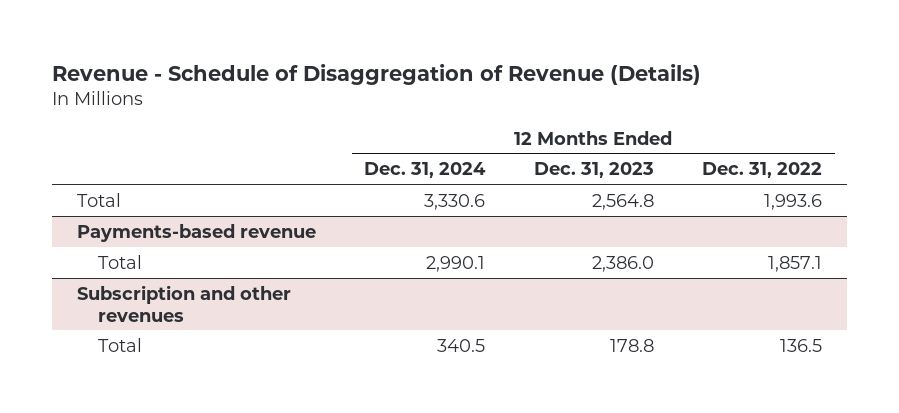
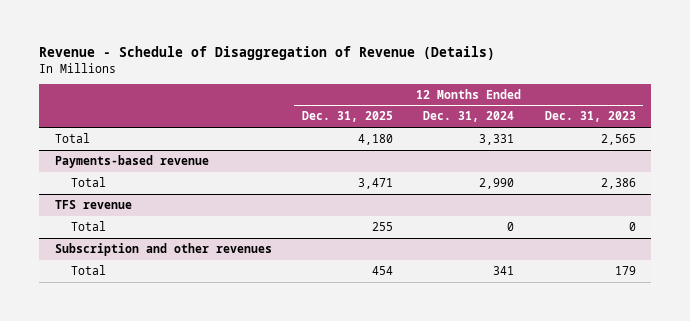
[702,162,823,179] Dec. 31, 2022 -> none
none -> [301,111,393,123] Dec. 31, 2025
[424,193,486,210] 3,330.6 -> [479,133,515,145] 3,331
[591,193,654,210] 2,564.8 -> [600,133,636,145] 2,565
[426,255,486,272] 2,990.1 -> [479,177,515,189] 2,990
[591,255,654,272] 2,386.0 -> [600,177,636,189] 2,386
none -> [54,199,132,209] TFS revenue
none -> [71,220,107,231] Total
[437,338,486,352] 340.5 -> [493,265,515,275] 341
[609,338,654,352] 178.8 -> [614,265,636,275] 179

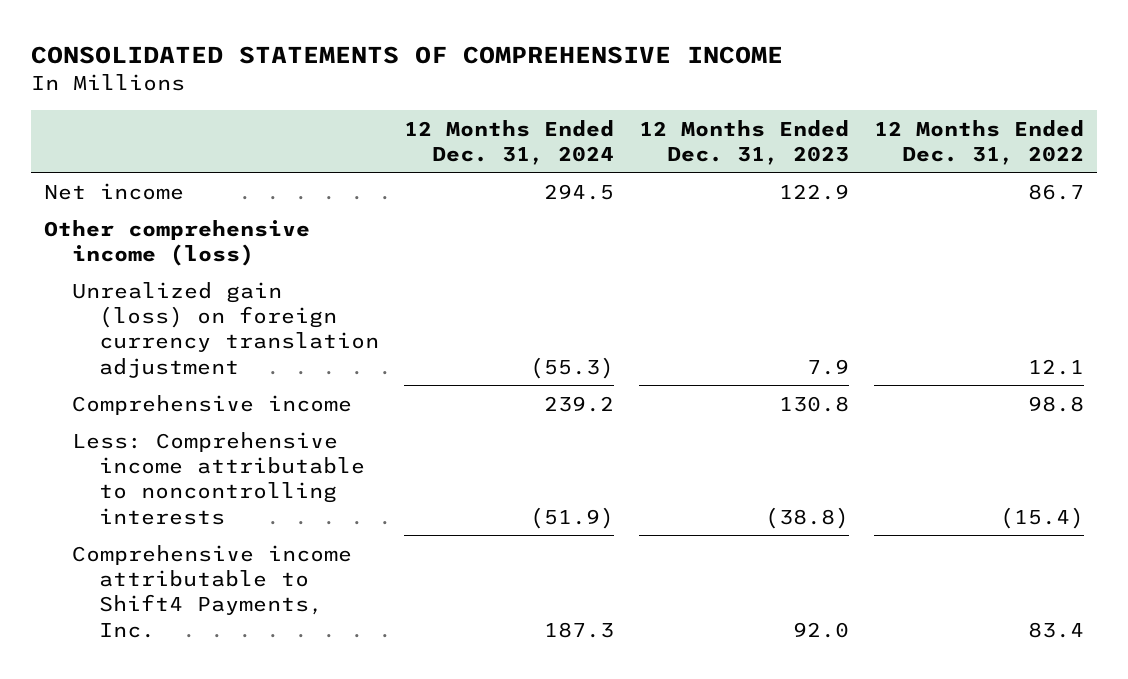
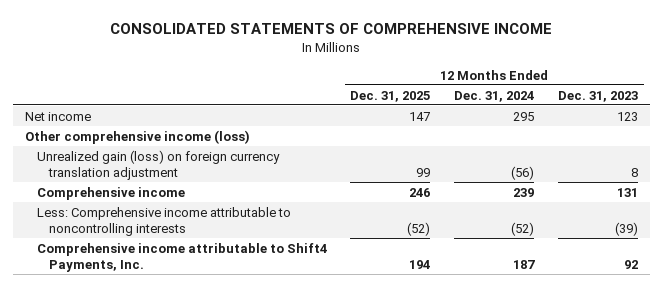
[874,119,1085,165] 12 Months Ended Dec. 31, 2022 -> none
none -> [350,90,431,102] Dec. 31, 2025
[544,183,615,200] 294.5 -> [513,111,535,121] 295
[779,183,850,200] 122.9 -> [616,111,638,121] 123
[530,356,615,379] (55.3) -> [511,165,535,180] (56)
[807,358,850,375] 7.9 -> [630,167,638,177] 8
[544,395,615,412] 239.2 -> [513,187,535,197] 239
[779,395,850,412] 130.8 -> [616,187,638,197] 131
[530,506,615,529] (51.9) -> [511,221,535,236] (52)
[765,506,850,529] (38.8) -> [614,221,638,236] (39)
[544,621,615,638] 187.3 -> [513,259,536,269] 187
[793,621,850,638] 92.0 -> [623,259,638,269] 92

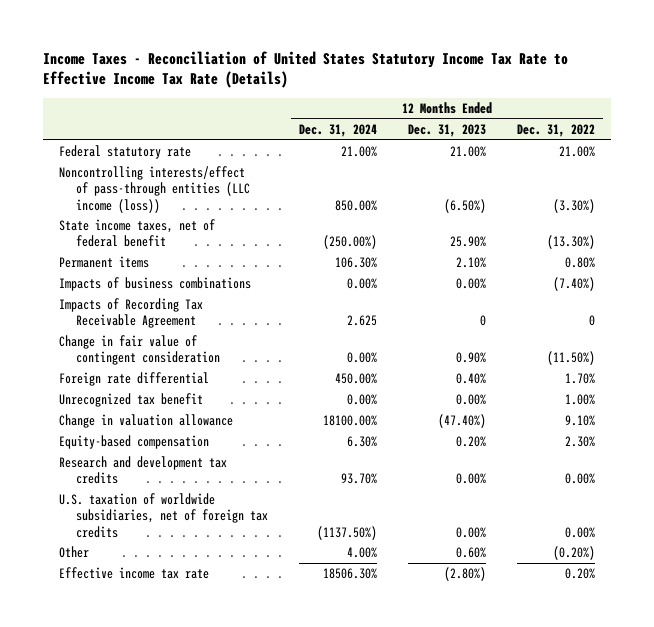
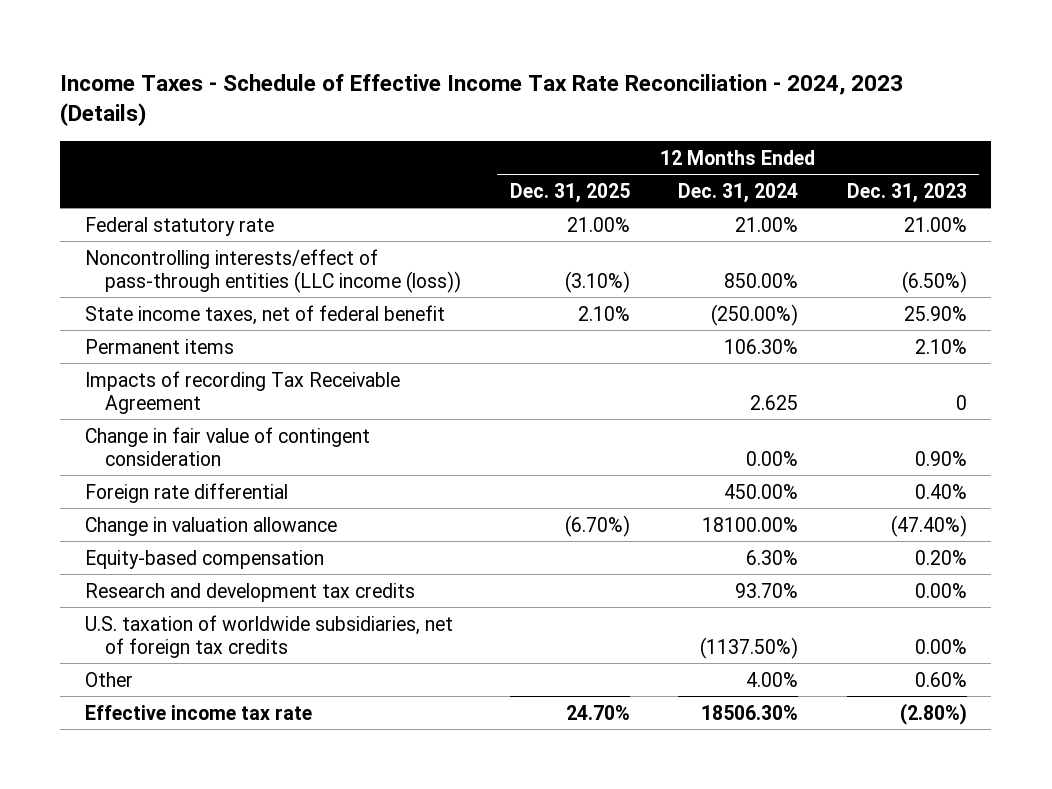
[42,50,568,89] Income Taxes - Reconciliation of United States Statutory Income Tax Rate to Effective Income Tax Rate (Details) -> [60,73,904,127] Income Taxes - Schedule of Effective Income Tax Rate Reconciliation - 2024, 2023 (Details)
[517,123,596,137] Dec. 31, 2022 -> none
none -> [509,182,630,203] Dec. 31, 2025
[58,277,251,292] Impacts of business combinations -> none
[58,298,203,329] Impacts of Recording Tax Receivable Agreement -> [84,370,400,414] Impacts of recording Tax Receivable Agreement
[58,393,203,408] Unrecognized tax benefit -> none

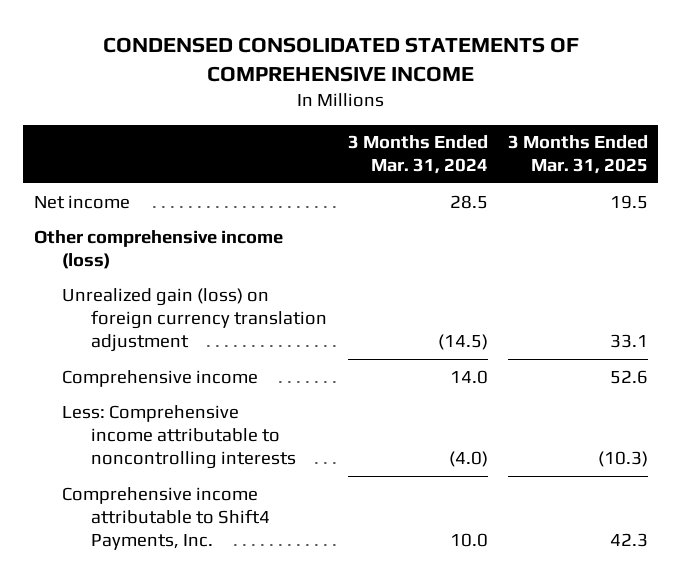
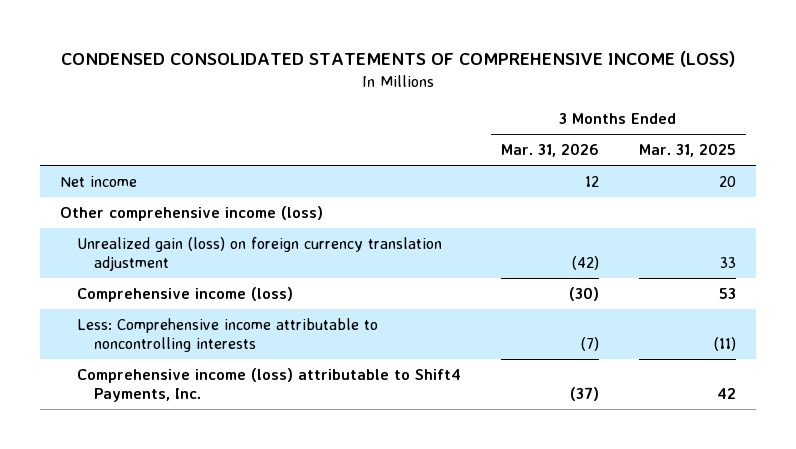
[102,37,579,82] CONDENSED CONSOLIDATED STATEMENTS OF COMPREHENSIVE INCOME -> [60,50,735,67] CONDENSED CONSOLIDATED STATEMENTS OF COMPREHENSIVE INCOME (LOSS)
[347,135,488,175] 3 Months Ended Mar. 31, 2024 -> none
none -> [500,143,599,158] Mar. 31, 2026
[610,194,649,209] 19.5 -> [719,176,737,188] 20
[610,334,649,349] 33.1 -> [720,257,737,269] 33
[62,369,259,387] Comprehensive income -> [76,287,293,303] Comprehensive income (loss)
[610,369,649,384] 52.6 -> [719,288,737,300] 53
[598,451,649,468] (10.3) -> [714,337,737,352] (11)
[62,486,271,551] Comprehensive income attributable to Shift4 Payments, Inc. -> [76,368,461,403] Comprehensive income (loss) attributable to Shift4 Payments, Inc.
[610,533,649,548] 42.3 -> [717,388,737,400] 42

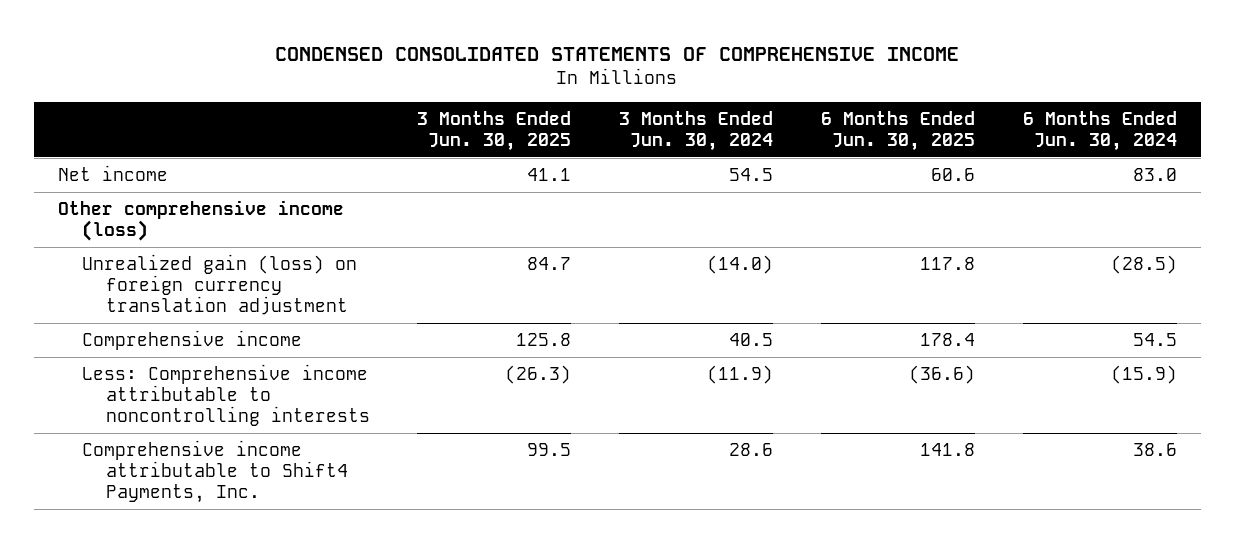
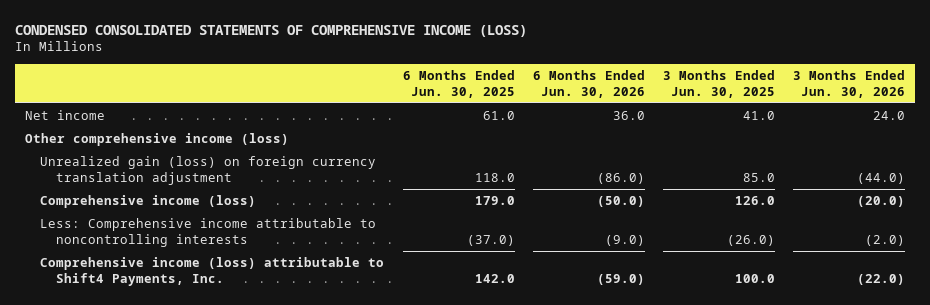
[275,46,960,61] CONDENSED CONSOLIDATED STATEMENTS OF COMPREHENSIVE INCOME -> [15,24,528,37] CONDENSED CONSOLIDATED STATEMENTS OF COMPREHENSIVE INCOME (LOSS)
[619,110,774,151] 3 Months Ended Jun. 30, 2024 -> none
[1022,110,1177,151] 6 Months Ended Jun. 30, 2024 -> none
none -> [532,69,645,98] 6 Months Ended Jun. 30, 2026
none -> [793,69,906,98] 3 Months Ended Jun. 30, 2026
[527,168,572,182] 41.1 -> [743,110,776,120] 41.0
[930,168,975,182] 60.6 -> [482,110,515,120] 61.0
[527,257,572,271] 84.7 -> [743,172,776,182] 85.0
[919,257,975,271] 117.8 -> [474,172,515,182] 118.0
[81,330,302,351] Comprehensive income -> [40,194,257,208] Comprehensive income (loss)
[516,333,572,347] 125.8 -> [735,195,776,205] 126.0
[919,333,975,347] 178.4 -> [474,195,515,205] 179.0
[505,365,572,385] (26.3) -> [727,234,776,246] (26.0)
[908,365,975,385] (36.6) -> [466,234,515,246] (37.0)
[81,440,348,504] Comprehensive income attributable to Shift4 Payments, Inc. -> [40,256,385,286] Comprehensive income (loss) attributable to Shift4 Payments, Inc.
[527,443,572,457] 99.5 -> [735,273,776,283] 100.0
[919,443,975,457] 141.8 -> [474,273,515,283] 142.0

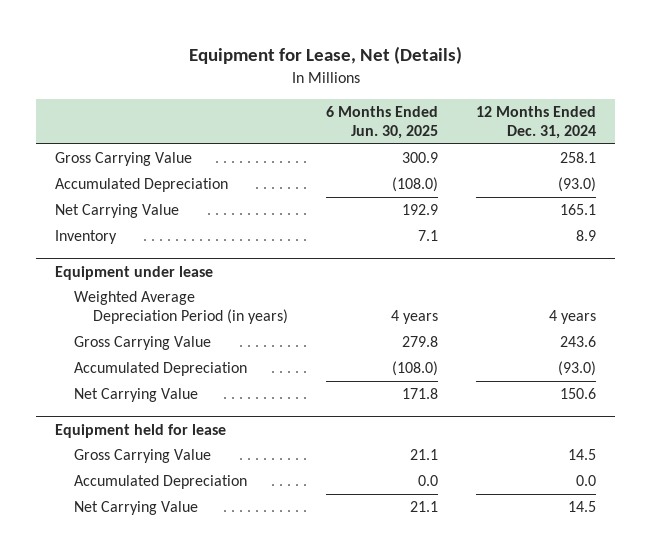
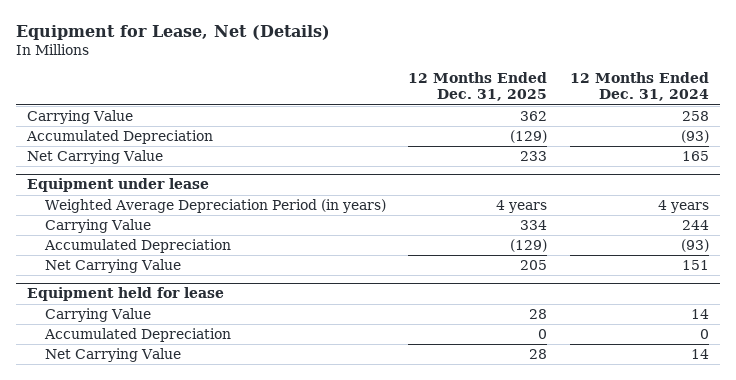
[326,106,439,139] 6 Months Ended Jun. 30, 2025 -> none
none -> [408,71,548,102] 12 Months Ended Dec. 31, 2025
[55,230,118,245] Inventory -> none
[55,152,193,167] Gross Carrying Value -> [27,110,134,125] Carrying Value
[560,152,597,164] 258.1 -> [681,111,709,122] 258
[558,177,597,193] (93.0) -> [680,130,709,144] (93)
[560,204,597,216] 165.1 -> [681,151,709,162] 165
[74,336,212,351] Gross Carrying Value -> [44,219,151,234] Carrying Value
[560,336,597,348] 243.6 -> [681,220,709,231] 244
[558,361,597,377] (93.0) -> [680,239,709,253] (93)
[560,388,597,400] 150.6 -> [681,260,709,271] 151
[74,449,212,464] Gross Carrying Value -> [44,308,151,323] Carrying Value
[568,449,597,461] 14.5 -> [690,309,709,320] 14
[576,475,597,487] 0.0 -> [699,329,709,340] 0
[568,501,597,513] 14.5 -> [690,349,709,360] 14

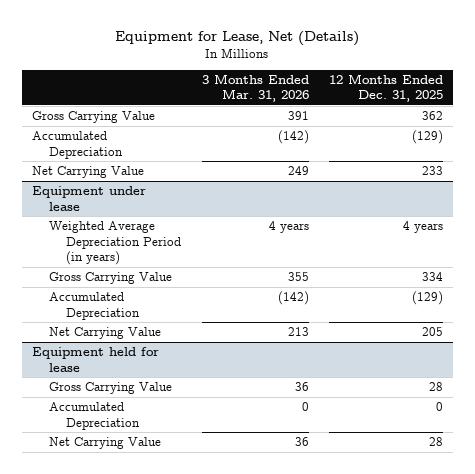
[569,71,709,102] 12 Months Ended Dec. 31, 2024 -> none
none -> [201,73,309,103] 3 Months Ended Mar. 31, 2026
[27,110,134,125] Carrying Value -> [31,111,155,124] Gross Carrying Value
[44,219,151,234] Carrying Value -> [49,272,173,285] Gross Carrying Value
[44,308,151,323] Carrying Value -> [49,382,173,395] Gross Carrying Value

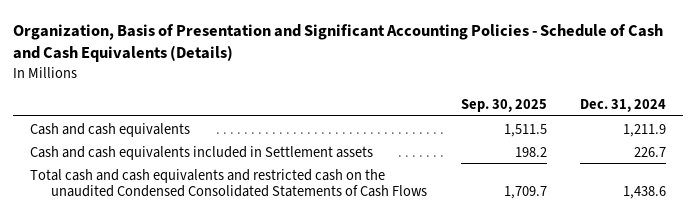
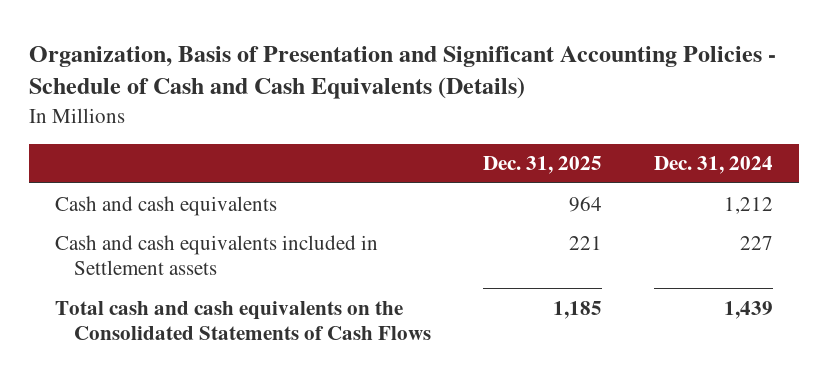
[460,99,547,113] Sep. 30, 2025 -> none
none -> [482,156,602,175] Dec. 31, 2025
[623,123,667,137] 1,211.9 -> [723,196,773,214] 1,212
[634,146,667,157] 226.7 -> [739,235,773,250] 227
[29,168,428,198] Total cash and cash equivalents and restricted cash on the unaudited Condensed Consolidated Statements of Cash Flows -> [55,300,431,340] Total cash and cash equivalents on the Consolidated Statements of Cash Flows
[623,186,667,200] 1,438.6 -> [723,300,773,319] 1,439

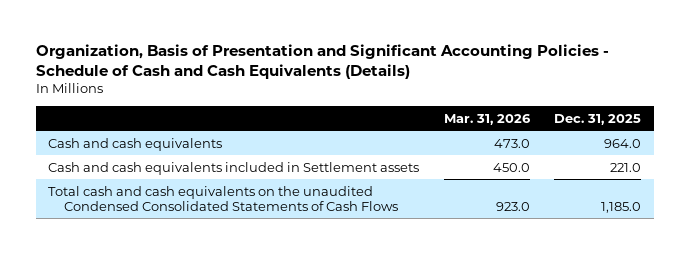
[653,156,773,175] Dec. 31, 2024 -> none
none -> [443,113,531,125] Mar. 31, 2026
[568,195,602,212] 964 -> [604,138,642,148] 964.0
[568,235,602,250] 221 -> [610,162,642,172] 221.0
[55,300,431,340] Total cash and cash equivalents on the Consolidated Statements of Cash Flows -> [48,185,398,211] Total cash and cash equivalents on the unaudited Condensed Consolidated Statements of Cash Flows
[552,300,602,319] 1,185 -> [601,201,642,213] 1,185.0

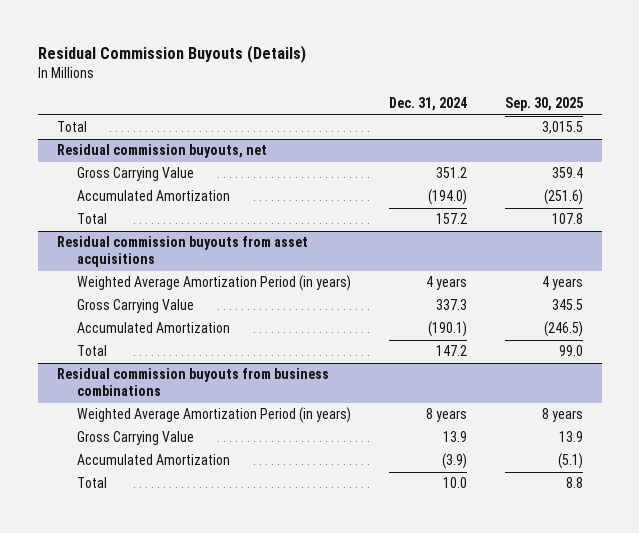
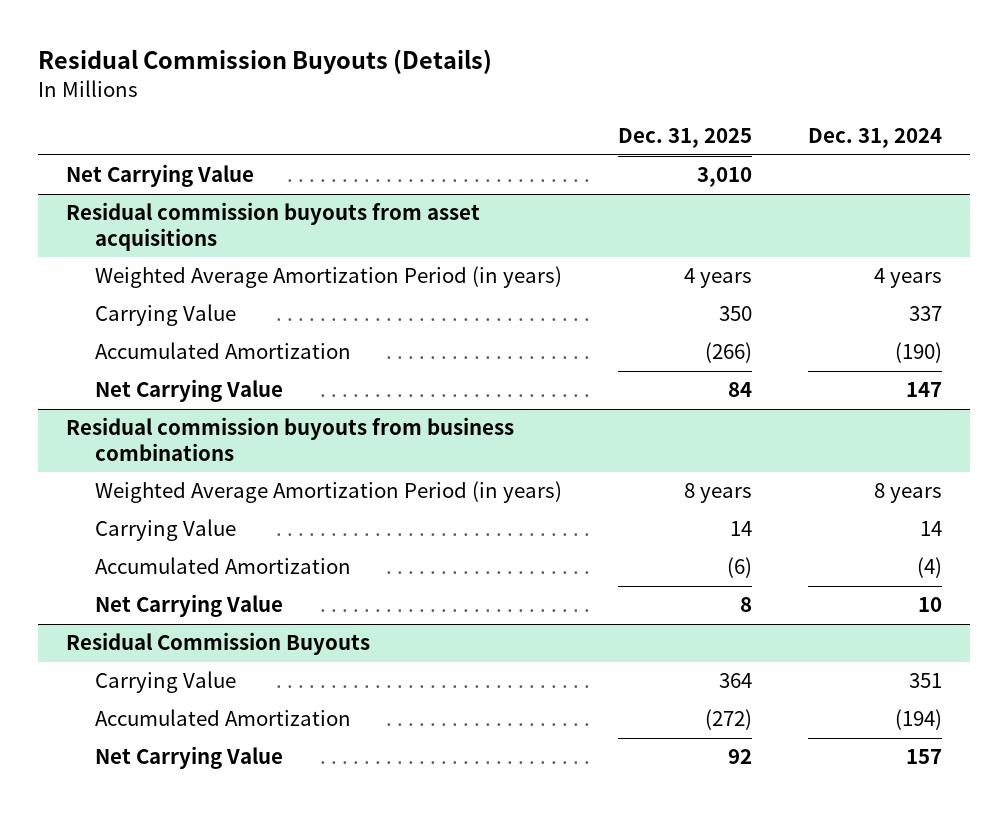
[504,97,583,112] Sep. 30, 2025 -> none
none -> [617,128,752,149] Dec. 31, 2025
[56,144,267,159] Residual commission buyouts, net -> none
[77,167,195,182] Gross Carrying Value -> none
[77,190,231,202] Accumulated Amortization -> none
[77,213,108,225] Total -> none
[56,121,87,133] Total -> [65,164,254,188] Net Carrying Value
[77,345,108,357] Total -> none
[77,299,195,314] Gross Carrying Value -> [95,304,237,327] Carrying Value
[436,299,468,311] 337.3 -> [908,306,942,322] 337
[428,321,468,338] (190.1) -> [894,342,942,364] (190)
none -> [95,379,284,403] Net Carrying Value
[77,477,108,489] Total -> none
[77,431,195,446] Gross Carrying Value -> [95,519,237,542] Carrying Value
[443,431,468,443] 13.9 -> [919,521,942,537] 14
[442,453,468,470] (3.9) -> [916,557,942,579] (4)
none -> [95,594,284,618] Net Carrying Value
none -> [65,632,370,656] Residual Commission Buyouts
none -> [95,671,237,694] Carrying Value
none -> [95,709,352,727] Accumulated Amortization
none -> [95,746,284,770] Net Carrying Value

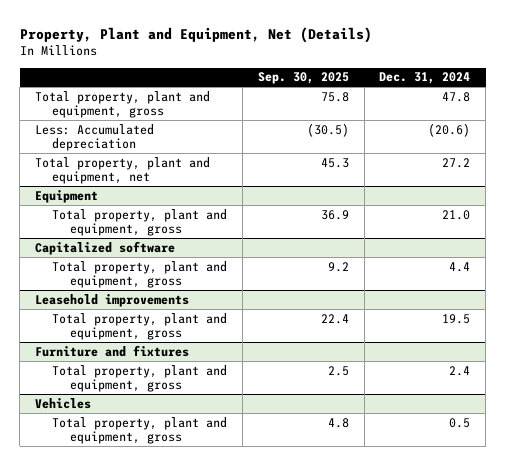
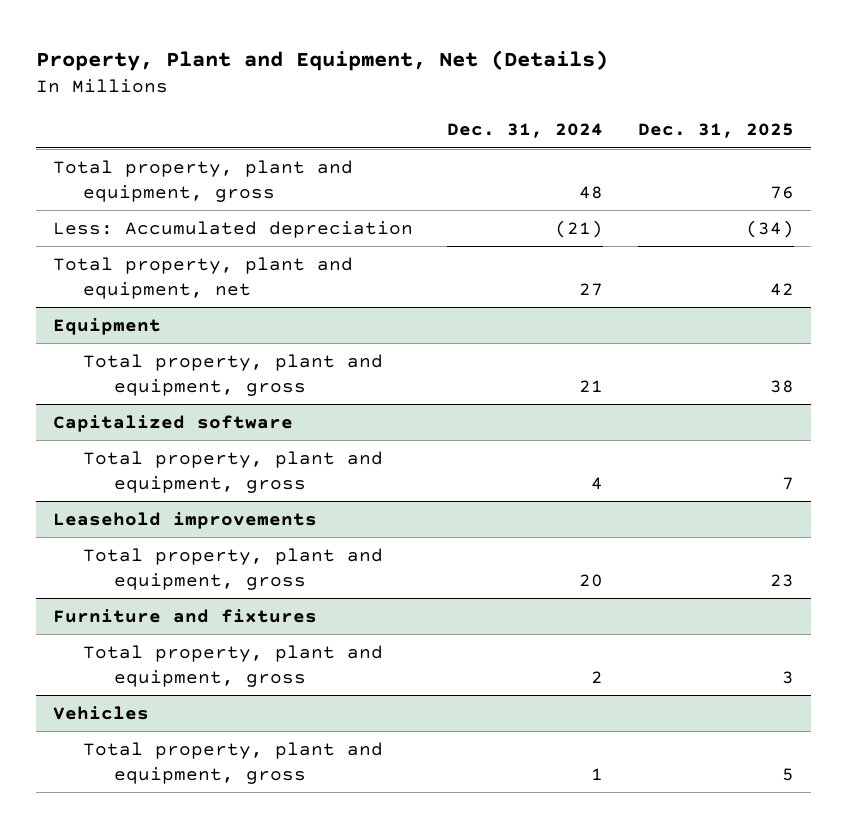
[257,72,349,85] Sep. 30, 2025 -> none
none -> [637,123,794,139] Dec. 31, 2025
[442,91,471,102] 47.8 -> [579,185,604,199] 48
[428,122,471,137] (20.6) -> [555,219,604,238] (21)
[442,157,471,168] 27.2 -> [579,282,604,296] 27
[442,209,471,220] 21.0 -> [579,379,604,392] 21
[449,261,471,272] 4.4 -> [591,476,604,490] 4
[442,313,471,324] 19.5 -> [579,573,604,587] 20
[449,365,471,376] 2.4 -> [591,670,604,683] 2
[449,417,471,428] 0.5 -> [591,767,604,780] 1

